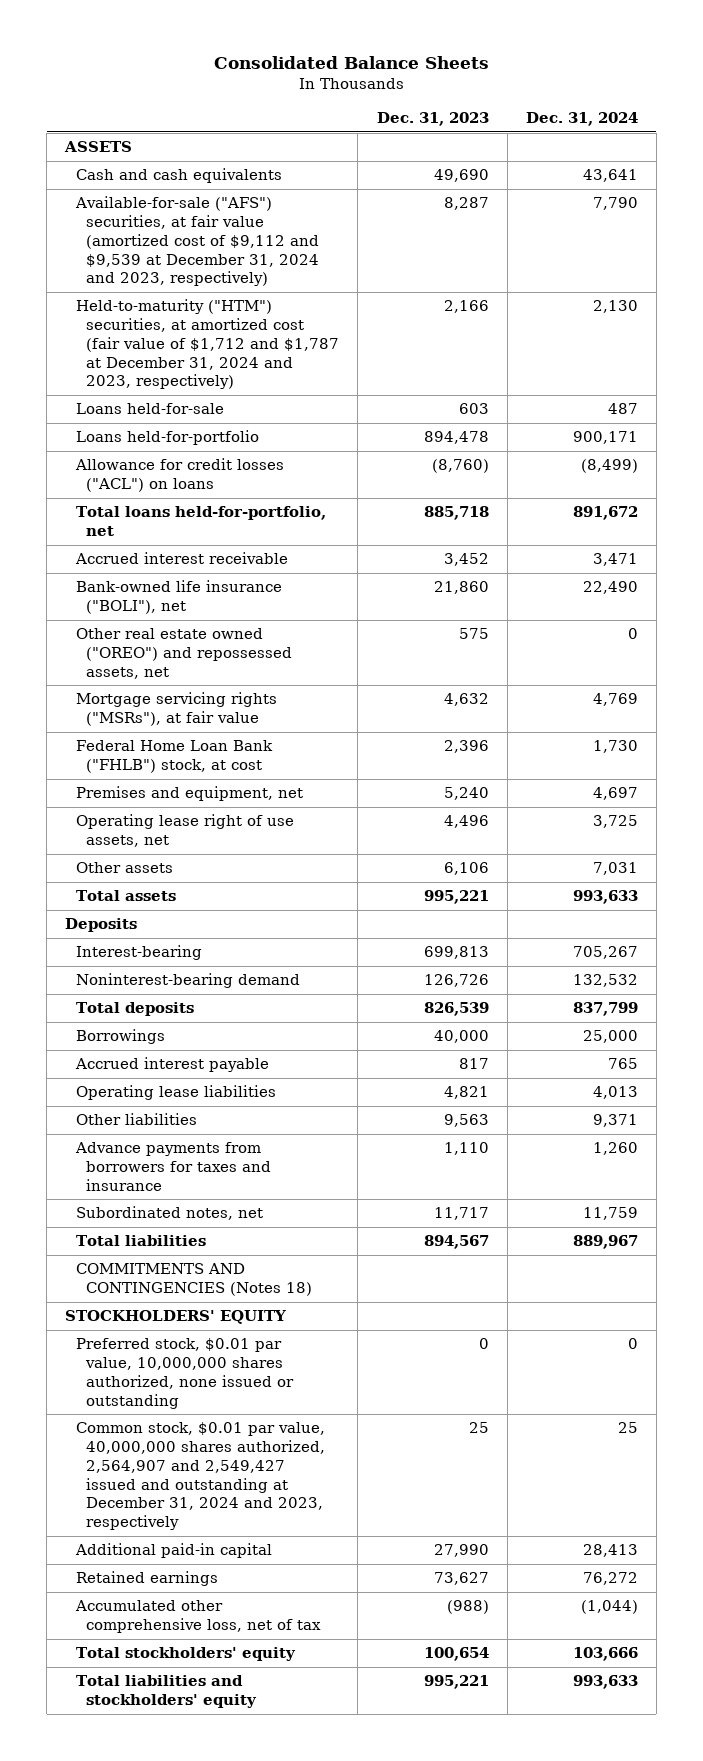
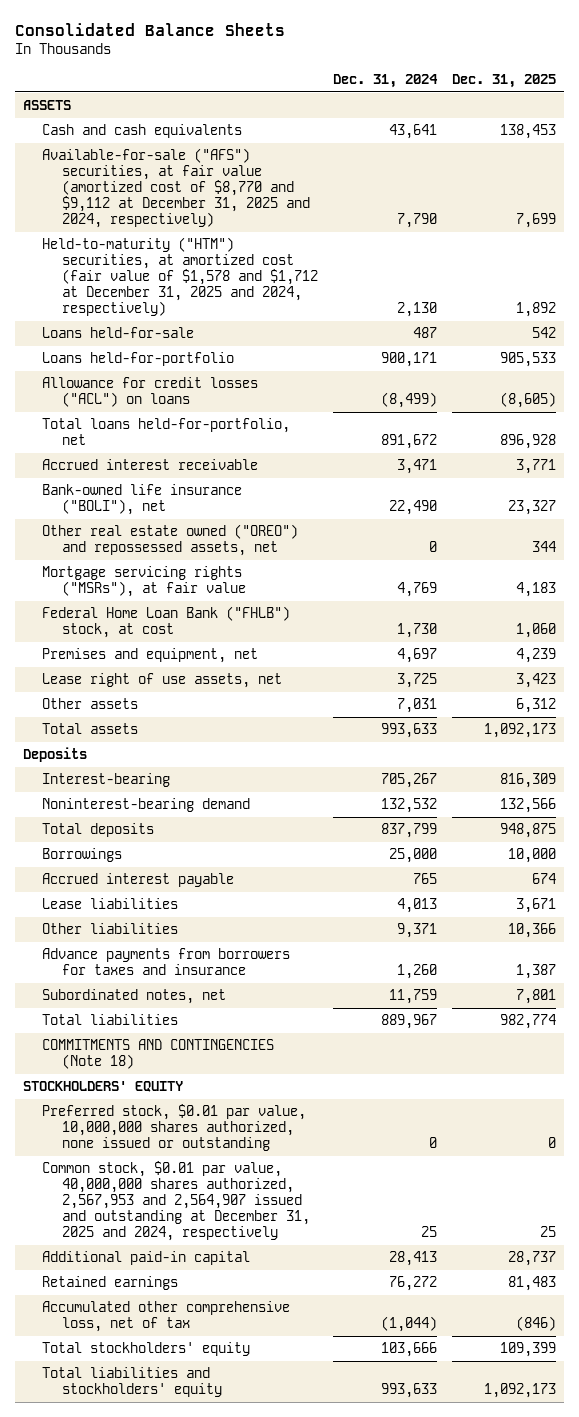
[376,112,489,127] Dec. 31, 2023 -> none
none -> [452,74,557,89] Dec. 31, 2025
[74,196,320,287] Available-for-sale ("AFS") securities, at fair value (amortized cost of $9,112 and $9,539 at December 31, 2024 and 2023, respectively) -> [42,147,310,229] Available-for-sale ("AFS") securities, at fair value (amortized cost of $8,770 and $9,112 at December 31, 2025 and 2024, respectively)
[75,299,340,390] Held-to-maturity ("HTM") securities, at amortized cost (fair value of $1,712 and $1,787 at December 31, 2024 and 2023, respectively) -> [42,236,318,317] Held-to-maturity ("HTM") securities, at amortized cost (fair value of $1,578 and $1,712 at December 31, 2025 and 2024, respectively)
[75,814,294,848] Operating lease right of use assets, net -> [42,672,283,688] Lease right of use assets, net
[75,1085,276,1101] Operating lease liabilities -> [42,897,179,909] Lease liabilities
[75,1263,313,1297] COMMITMENTS AND CONTINGENCIES (Notes 18) -> [42,1038,275,1070] COMMITMENTS AND CONTINGENCIES (Note 18)
[75,1422,326,1531] Common stock, $0.01 par value, 40,000,000 shares authorized, 2,564,907 and 2,549,427 issued and outstanding at December 31, 2024 and 2023, respectively -> [42,1160,310,1242] Common stock, $0.01 par value, 40,000,000 shares authorized, 2,567,953 and 2,564,907 issued and outstanding at December 31, 2025 and 2024, respectively

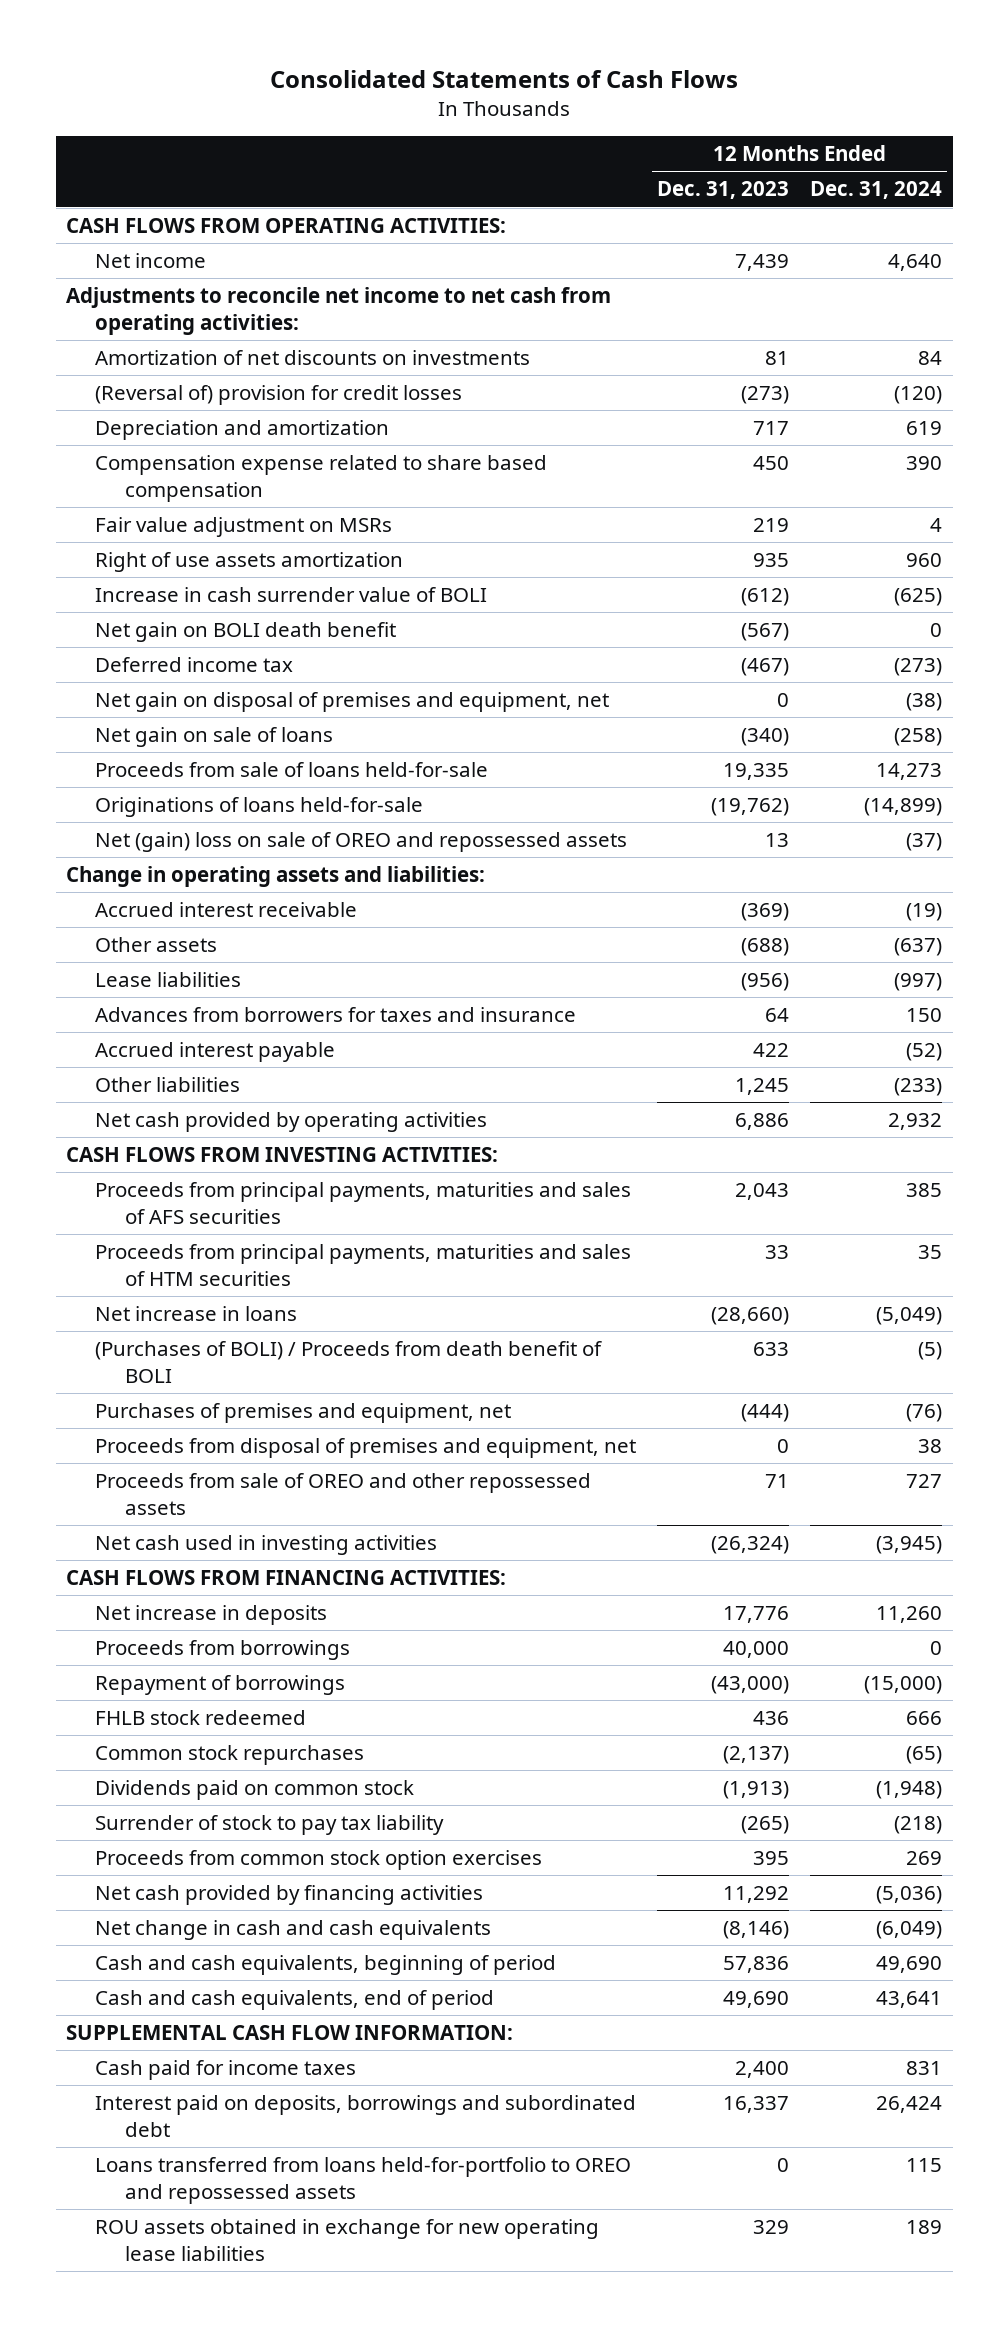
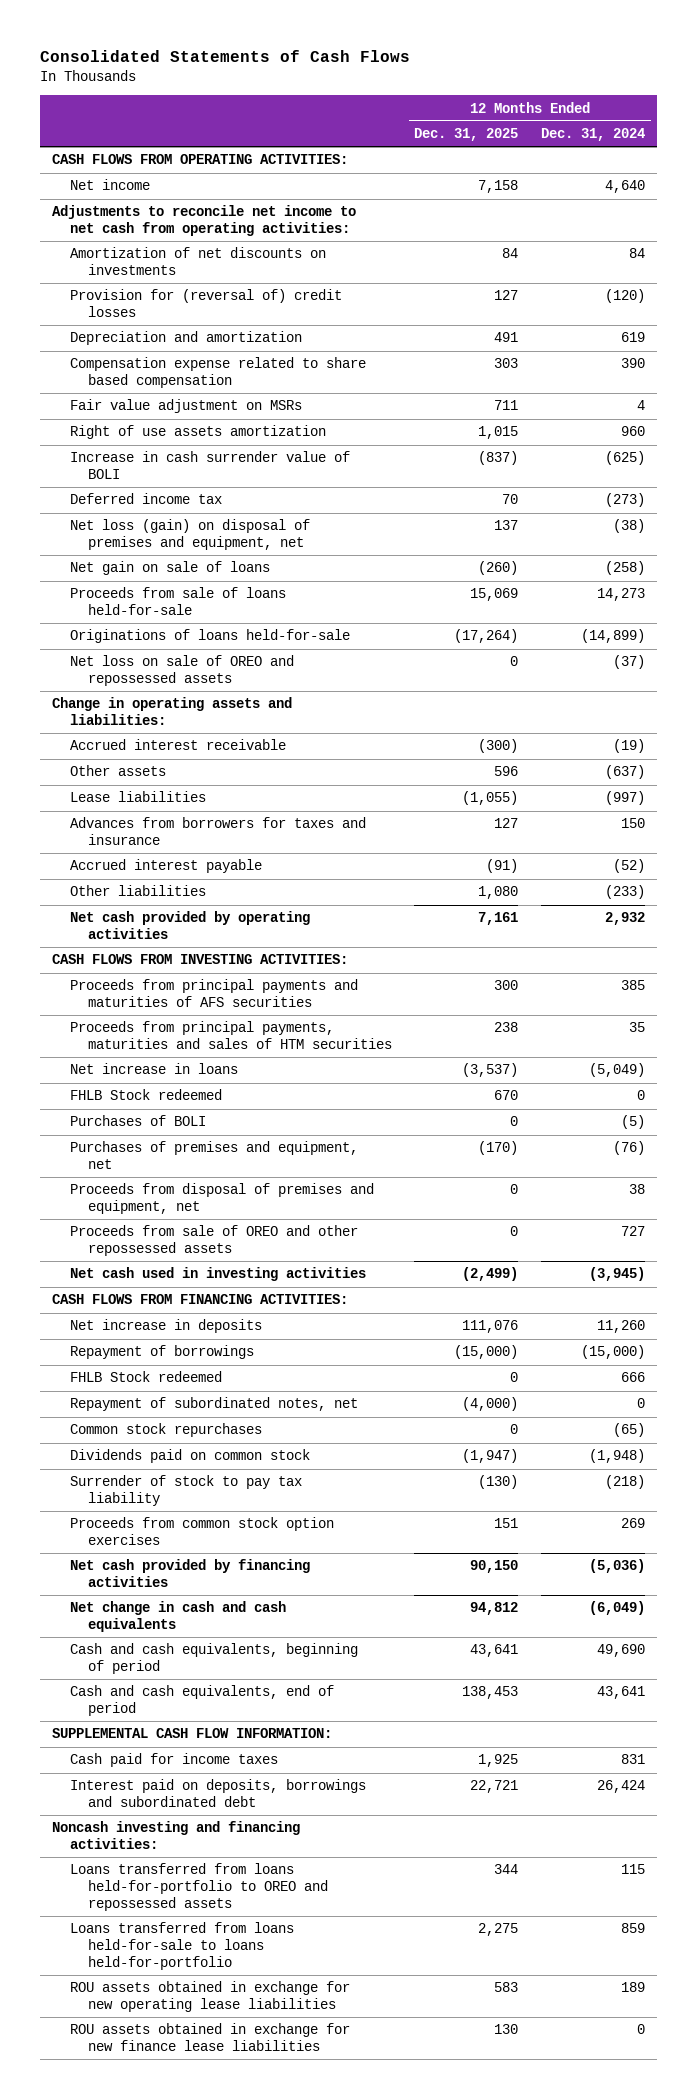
[657,181,790,200] Dec. 31, 2023 -> none
none -> [414,128,519,142] Dec. 31, 2025
[95,385,463,406] (Reversal of) provision for credit losses -> [69,289,342,318] Provision for (reversal of) credit losses
[95,622,397,643] Net gain on BOLI death benefit -> none
[95,692,610,713] Net gain on disposal of premises and equipment, net -> [69,519,310,551] Net loss (gain) on disposal of premises and equipment, net
[95,832,628,853] Net (gain) loss on sale of OREO and repossessed assets -> [69,655,294,687] Net loss on sale of OREO and repossessed assets
[95,1182,632,1224] Proceeds from principal payments, maturities and sales of AFS securities -> [69,979,358,1008] Proceeds from principal payments and maturities of AFS securities
none -> [69,1089,222,1101] FHLB Stock redeemed
[95,1341,603,1383] (Purchases of BOLI) / Proceeds from death benefit of BOLI -> [69,1115,206,1127] Purchases of BOLI
[95,1640,351,1661] Proceeds from borrowings -> none
[95,1710,307,1726] FHLB stock redeemed -> [69,1371,222,1383] FHLB Stock redeemed
none -> [69,1397,358,1412] Repayment of subordinated notes, net
none -> [51,1821,300,1850] Noncash investing and financing activities:
none -> [69,1922,294,1971] Loans transferred from loans held-for-sale to loans held-for-portfolio
none -> [69,2023,350,2052] ROU assets obtained in exchange for new finance lease liabilities

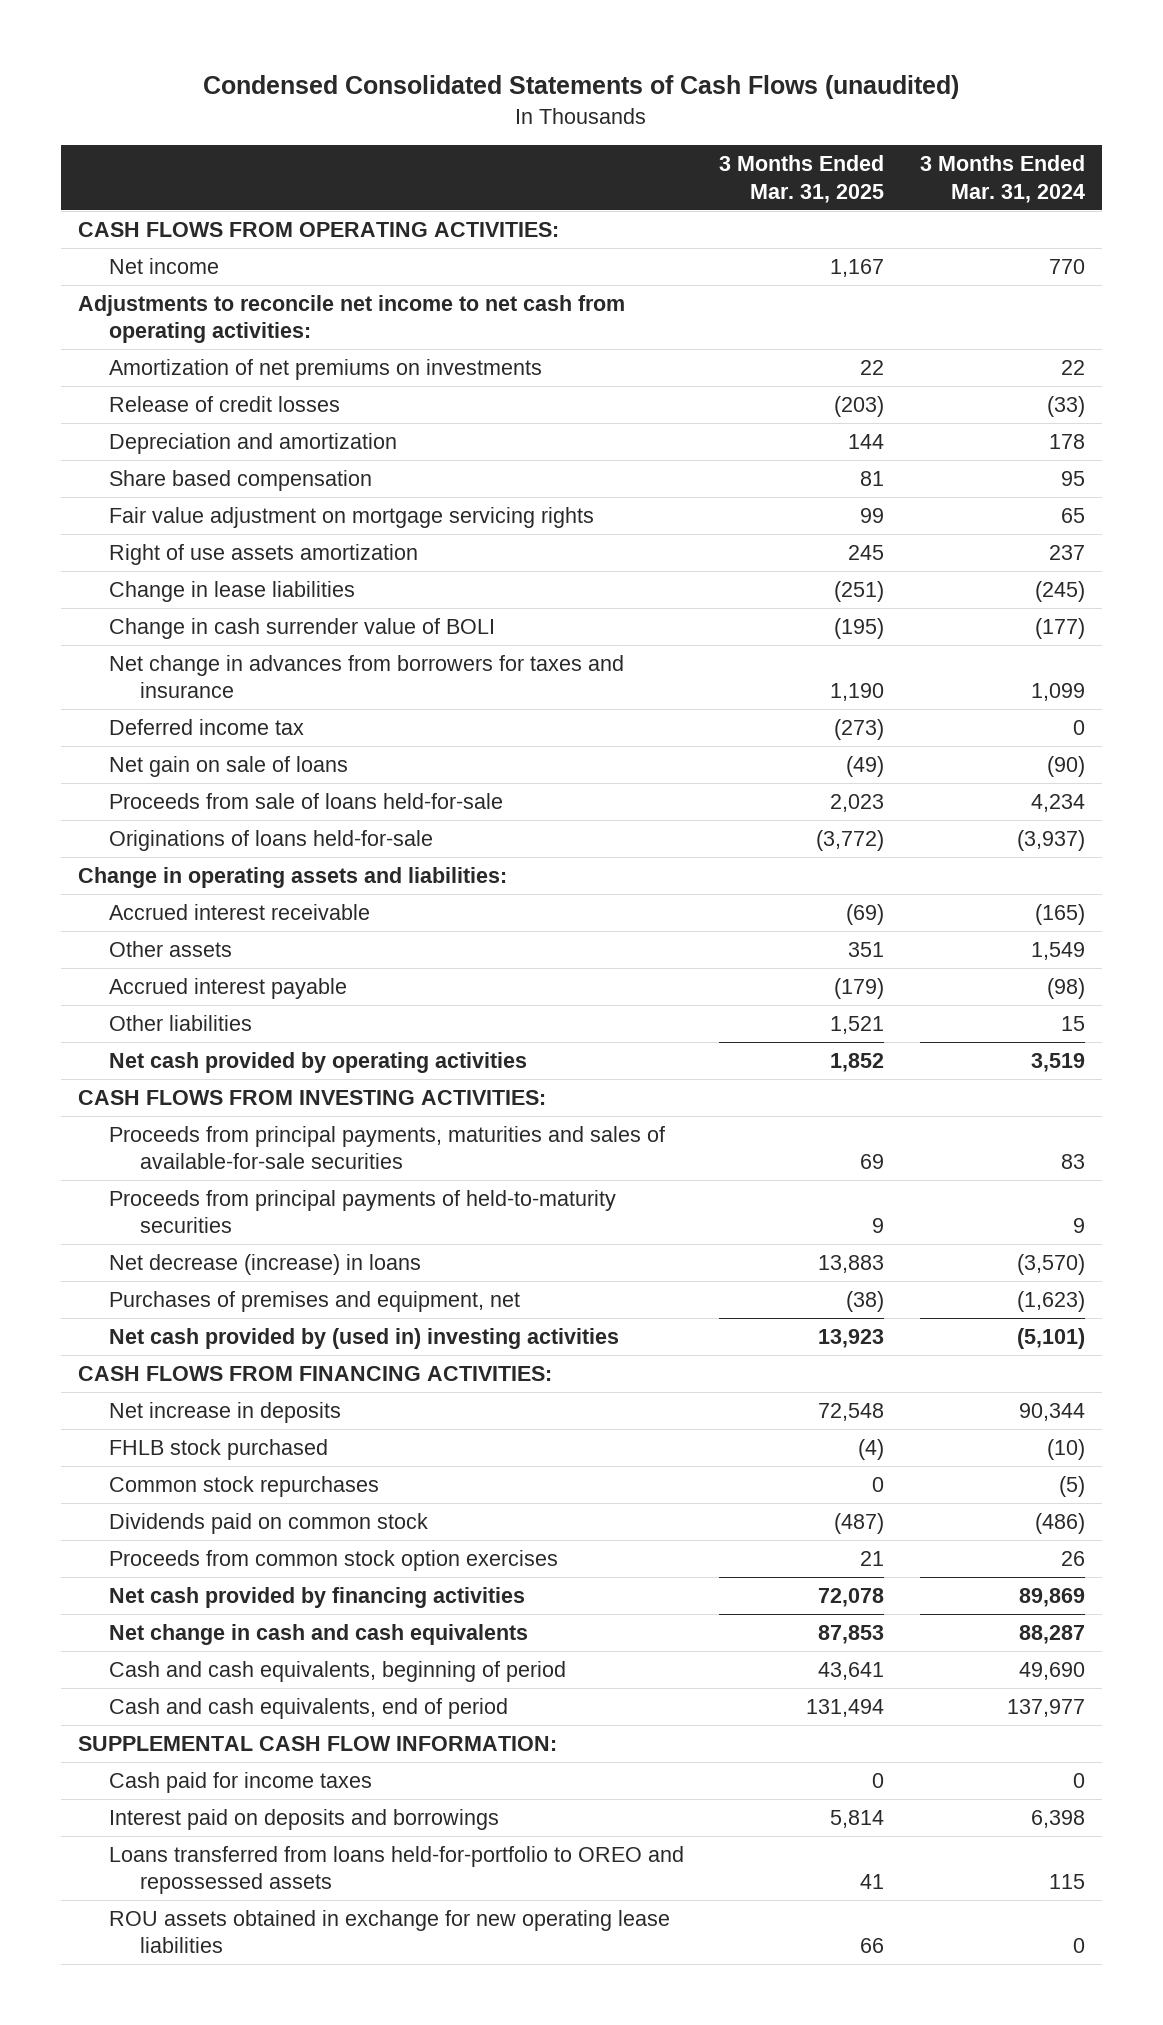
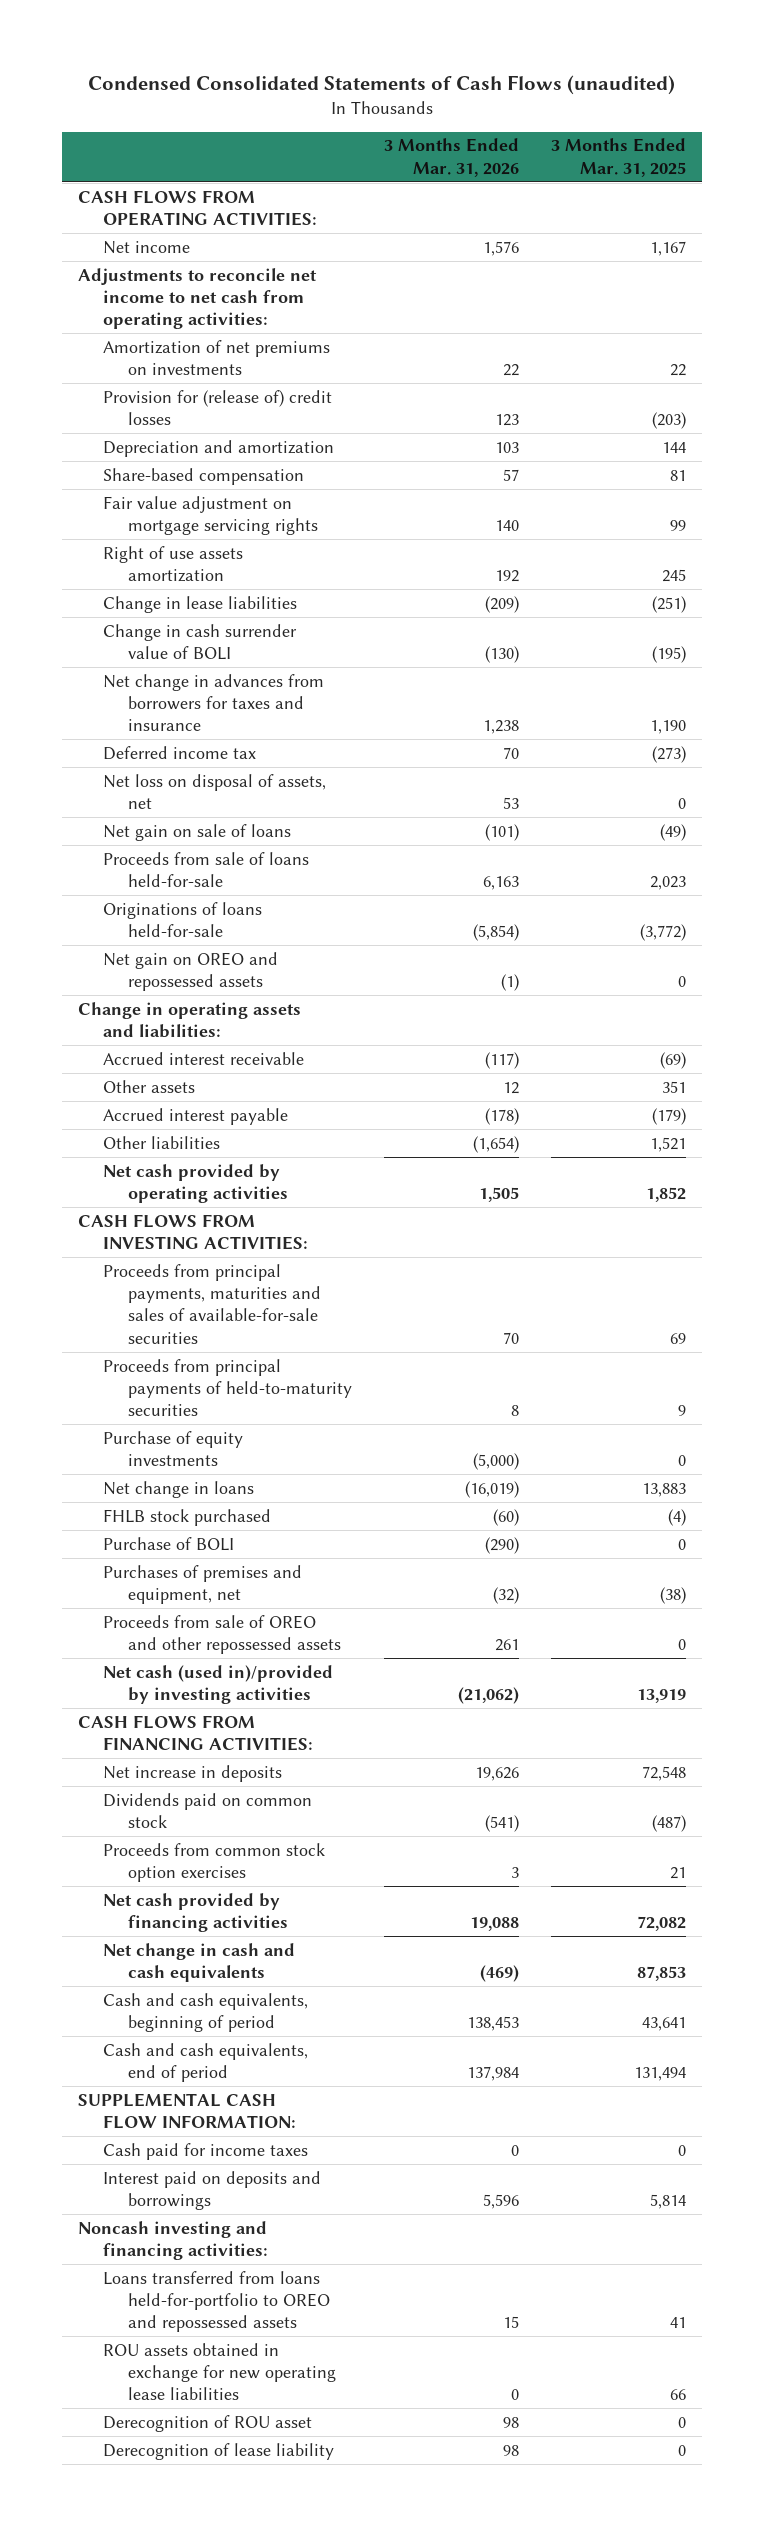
[919,155,1085,203] 3 Months Ended Mar. 31, 2024 -> none
none -> [384,138,520,177] 3 Months Ended Mar. 31, 2026
[109,396,341,413] Release of credit losses -> [103,389,333,425] Provision for (release of) credit losses
[109,470,373,492] Share based compensation -> [103,467,305,485] Share-based compensation
none -> [103,773,327,809] Net loss on disposal of assets, net
none -> [103,951,279,991] Net gain on OREO and repossessed assets
none -> [103,1430,244,1466] Purchase of equity investments
[109,1254,422,1276] Net decrease (increase) in loans -> [103,1480,255,1498] Net change in loans
[109,1439,329,1461] FHLB stock purchased -> [103,1508,272,1526] FHLB stock purchased
none -> [103,1536,235,1551] Purchase of BOLI
none -> [103,1614,342,1654] Proceeds from sale of OREO and other repossessed assets
[109,1328,620,1350] Net cash provided by (used in) investing activities -> [103,1664,334,1704] Net cash (used in)/provided by investing activities
[818,1329,885,1349] 13,923 -> [636,1688,686,1703] 13,919
[109,1476,380,1498] Common stock repurchases -> none
[818,1588,885,1608] 72,078 -> [636,1915,686,1931] 72,082
none -> [78,2220,269,2260] Noncash investing and financing activities:
none -> [103,2414,313,2432] Derecognition of ROU asset
none -> [103,2442,335,2460] Derecognition of lease liability

